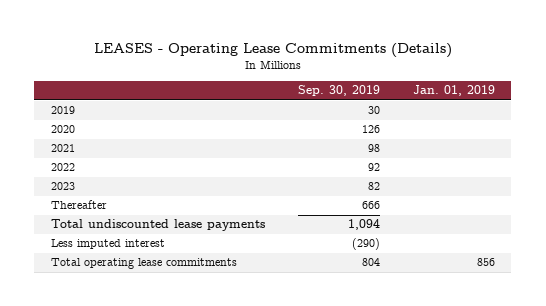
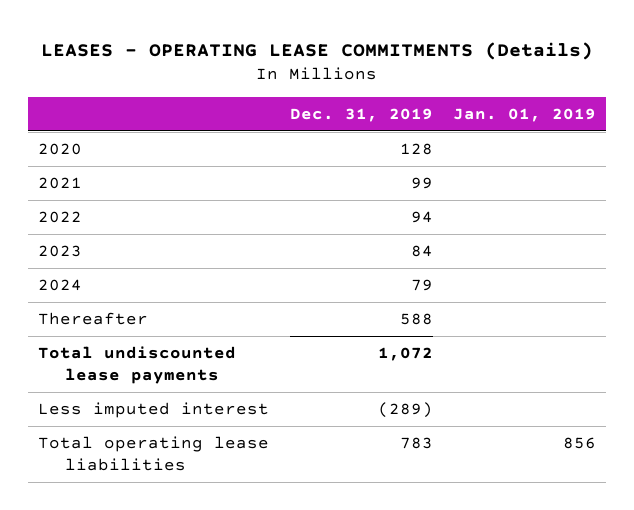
[93,42,452,58] LEASES - Operating Lease Commitments (Details) -> [41,41,594,60] LEASES - OPERATING LEASE COMMITMENTS (Details)
[297,85,380,97] Sep. 30, 2019 -> none
none -> [289,107,433,122] Dec. 31, 2019
[50,106,75,115] 2019 -> none
none -> [38,279,83,292] 2024
[50,258,237,270] Total operating lease commitments -> [38,436,270,472] Total operating lease liabilities

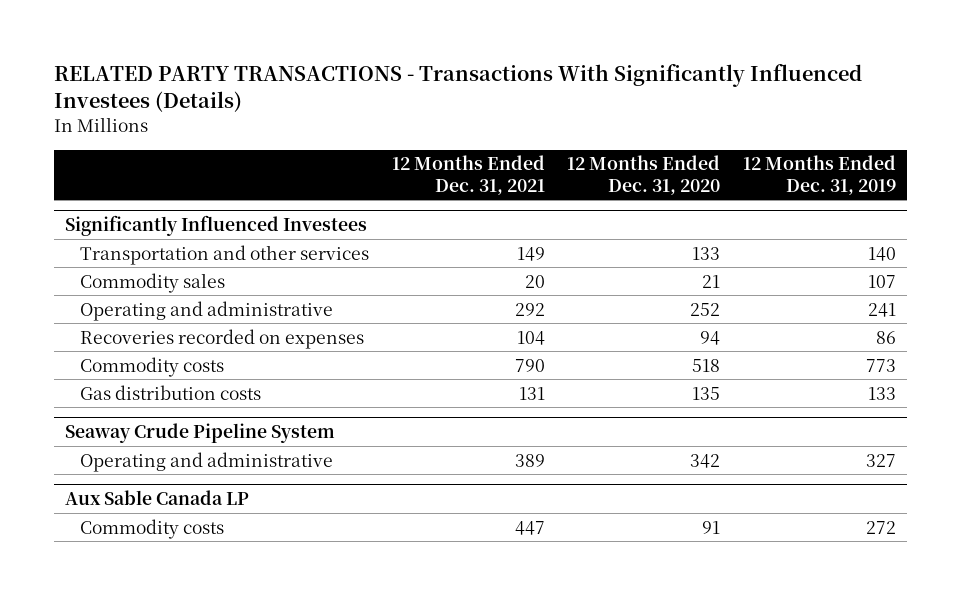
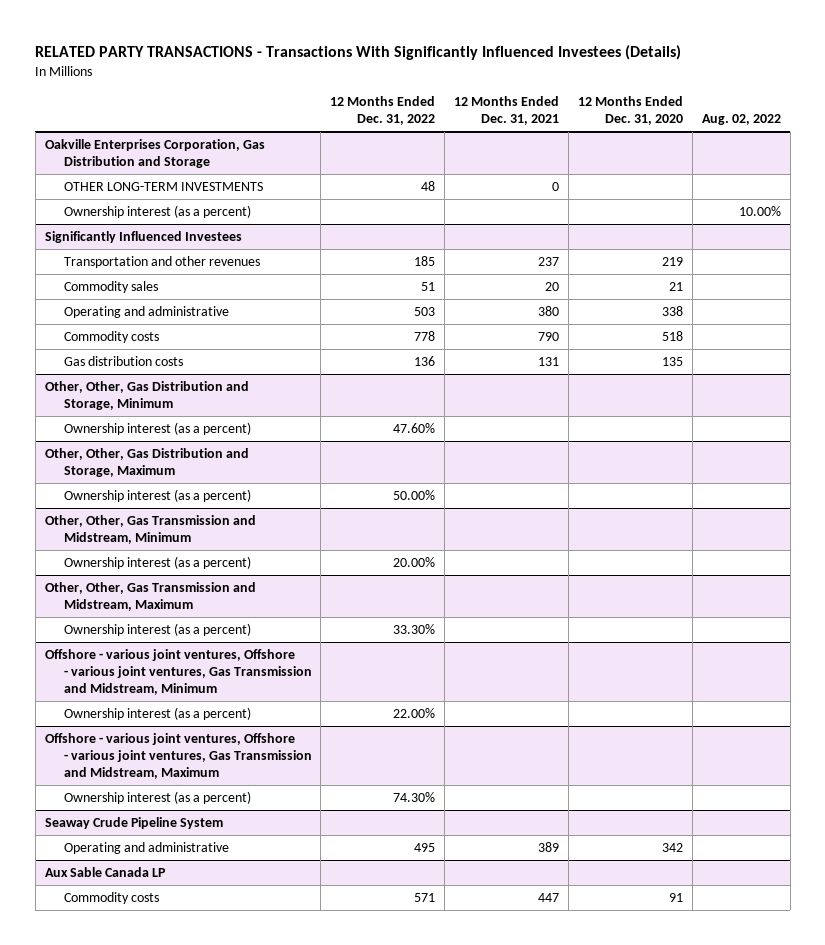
[742,155,896,195] 12 Months Ended Dec. 31, 2019 -> none
none -> [330,96,436,126] 12 Months Ended Dec. 31, 2022
none -> [701,114,781,126] Aug. 02, 2022
none -> [44,138,265,168] Oakville Enterprises Corporation, Gas Distribution and Storage
none -> [63,181,263,191] OTHER LONG-TERM INVESTMENTS
none -> [63,204,251,218] Ownership interest (as a percent)
[80,244,370,265] Transportation and other services -> [63,255,260,268] Transportation and other revenues
[516,246,545,261] 149 -> [538,256,560,266] 237
[692,246,721,260] 133 -> [661,256,683,266] 219
[80,328,365,349] Recoveries recorded on expenses -> none
[514,302,545,316] 292 -> [538,305,560,316] 380
[690,302,721,316] 252 -> [661,305,683,316] 338
none -> [44,380,249,410] Other, Other, Gas Distribution and Storage, Minimum
none -> [63,421,251,435] Ownership interest (as a percent)
none -> [44,447,249,477] Other, Other, Gas Distribution and Storage, Maximum
none -> [63,488,251,502] Ownership interest (as a percent)
none -> [44,514,256,544] Other, Other, Gas Transmission and Midstream, Minimum
none -> [63,555,251,569] Ownership interest (as a percent)
none -> [44,581,256,611] Other, Other, Gas Transmission and Midstream, Maximum
none -> [63,622,251,636] Ownership interest (as a percent)
none -> [44,648,312,695] Offshore - various joint ventures, Offshore - various joint ventures, Gas Transmission and Midstream, Minimum
none -> [63,706,251,720] Ownership interest (as a percent)
none -> [44,732,312,779] Offshore - various joint ventures, Offshore - various joint ventures, Gas Transmission and Midstream, Maximum
none -> [63,790,251,804] Ownership interest (as a percent)

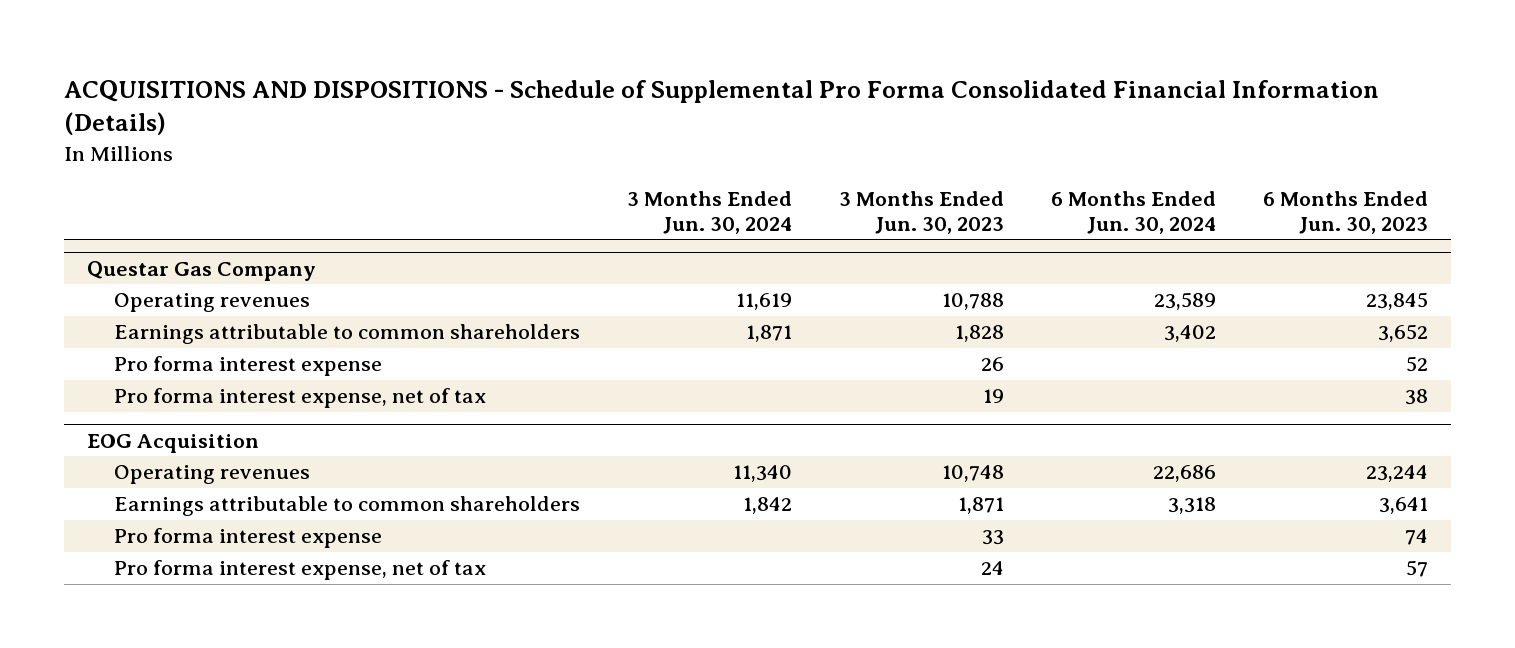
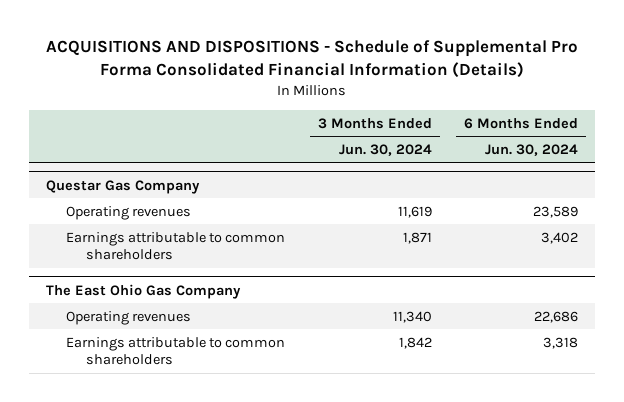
[839,190,1005,235] 3 Months Ended Jun. 30, 2023 -> none
[1262,190,1428,235] 6 Months Ended Jun. 30, 2023 -> none
[114,356,383,377] Pro forma interest expense -> none
[114,388,487,409] Pro forma interest expense, net of tax -> none
[87,433,260,453] EOG Acquisition -> [45,283,241,299] The East Ohio Gas Company
[114,528,383,549] Pro forma interest expense -> none
[114,560,487,581] Pro forma interest expense, net of tax -> none

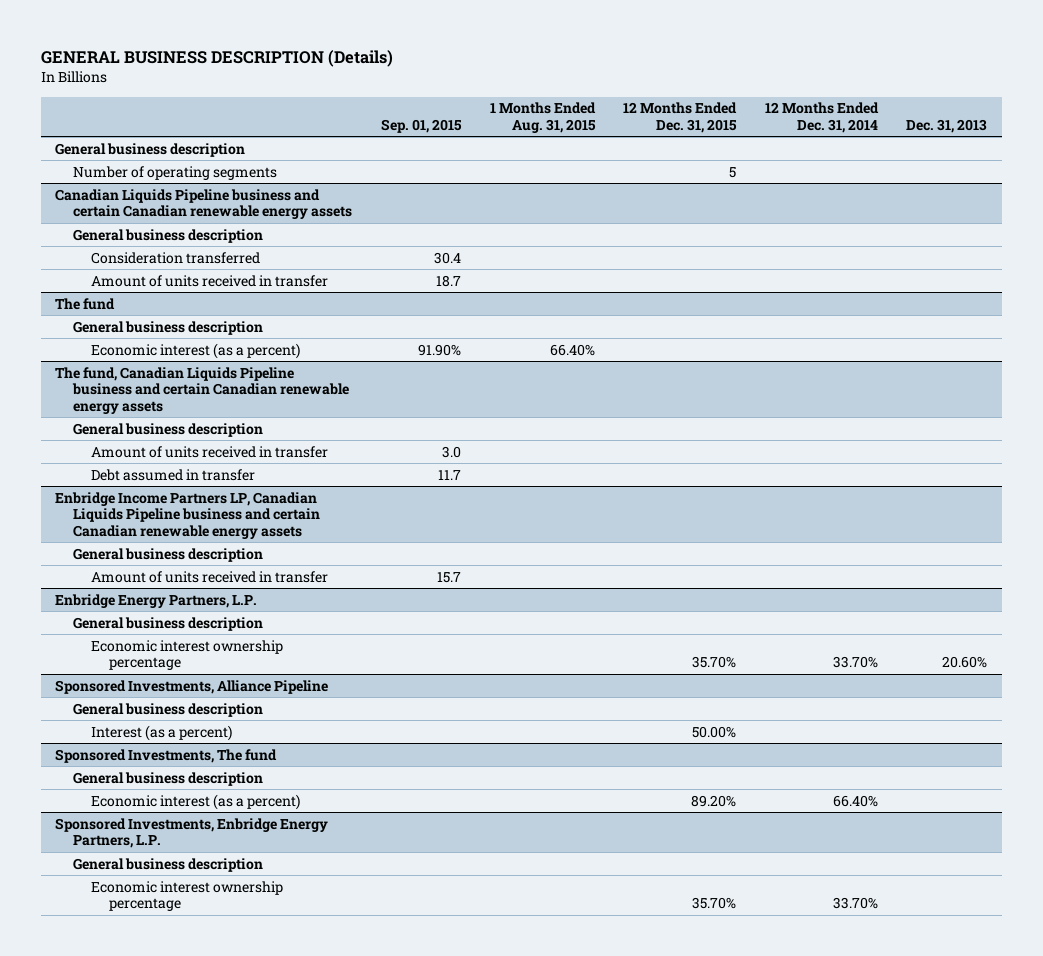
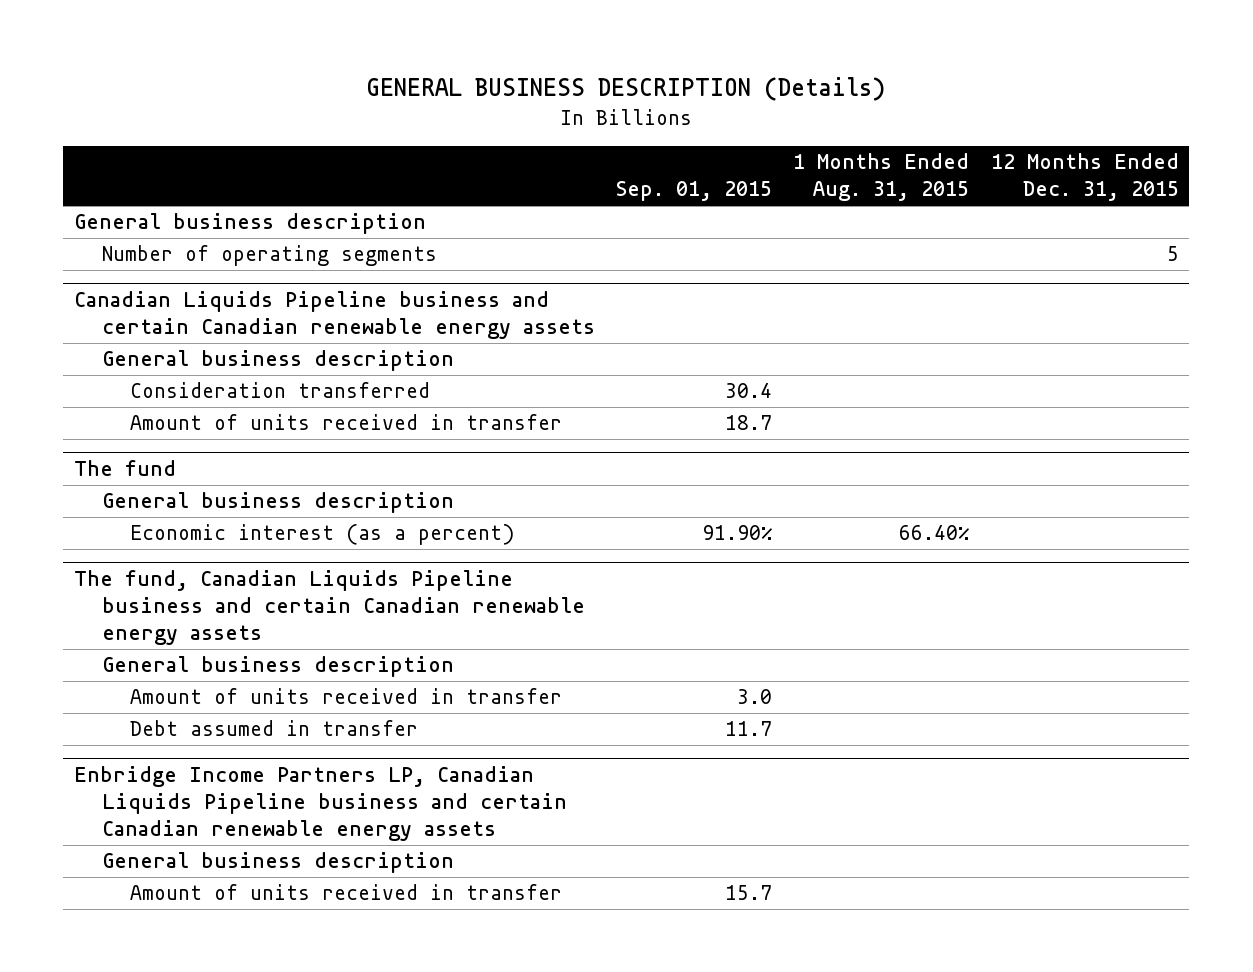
[764,102,879,133] 12 Months Ended Dec. 31, 2014 -> none
[906,118,988,133] Dec. 31, 2013 -> none
[55,593,258,608] Enbridge Energy Partners, L.P. -> none
[73,616,264,631] General business description -> none
[91,639,284,671] Economic interest ownership percentage -> none
[55,679,329,694] Sponsored Investments, Alliance Pipeline -> none
[73,702,264,717] General business description -> none
[91,724,233,741] Interest (as a percent) -> none
[55,748,278,763] Sponsored Investments, The fund -> none
[73,771,264,786] General business description -> none
[91,793,301,810] Economic interest (as a percent) -> none
[55,817,329,849] Sponsored Investments, Enbridge Energy Partners, L.P. -> none
[73,857,264,872] General business description -> none
[91,880,284,912] Economic interest ownership percentage -> none

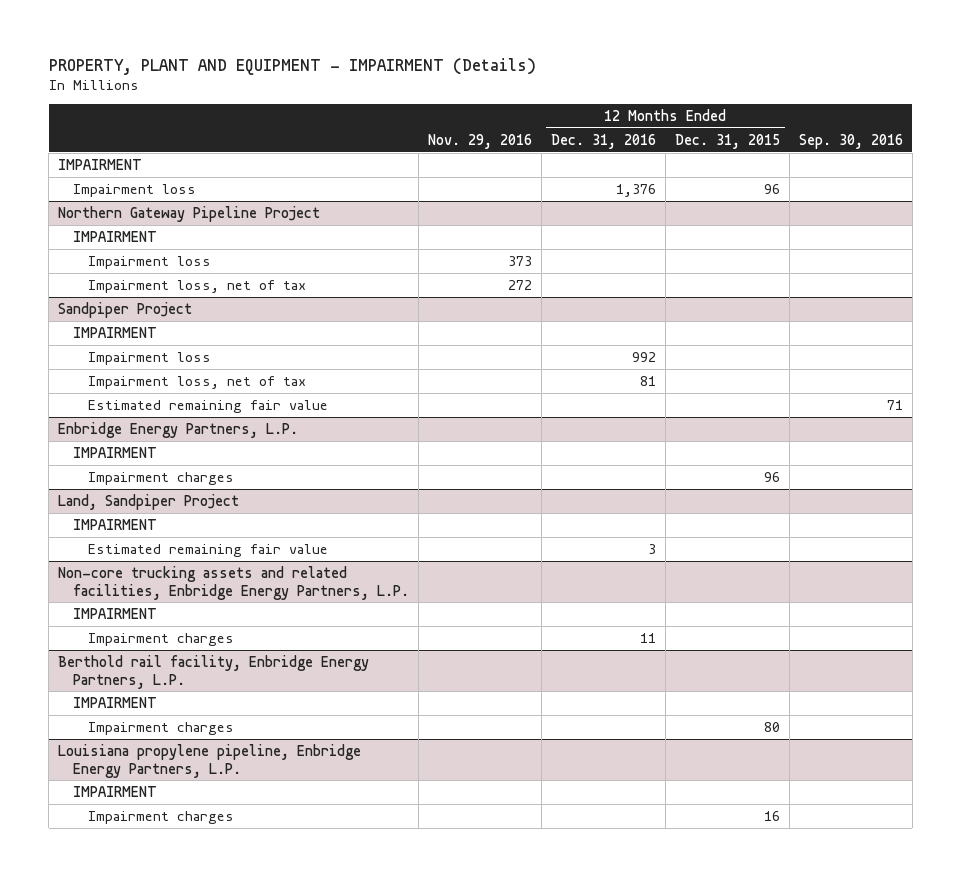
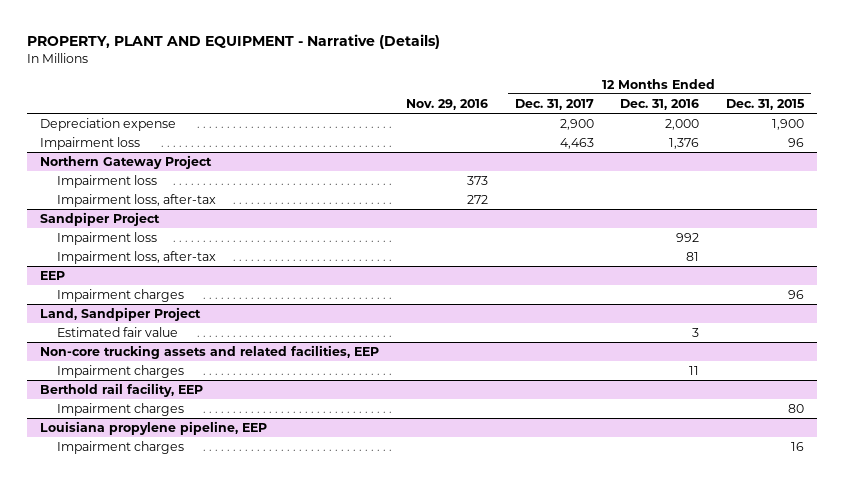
[48,57,536,75] PROPERTY, PLANT AND EQUIPMENT - IMPAIRMENT (Details) -> [26,33,440,49] PROPERTY, PLANT AND EQUIPMENT - Narrative (Details)
[798,133,903,149] Sep. 30, 2016 -> none
none -> [514,98,594,110] Dec. 31, 2017
[58,158,143,170] IMPAIRMENT -> none
none -> [39,117,176,131] Depreciation expense
[73,230,158,242] IMPAIRMENT -> none
[58,205,321,222] Northern Gateway Pipeline Project -> [39,154,212,169] Northern Gateway Project
[87,279,306,293] Impairment loss, net of tax -> [56,193,216,207] Impairment loss, after-tax
[73,326,158,338] IMPAIRMENT -> none
[87,399,328,413] Estimated remaining fair value -> none
[73,446,158,458] IMPAIRMENT -> none
[87,375,306,389] Impairment loss, net of tax -> [56,250,216,264] Impairment loss, after-tax
[58,421,299,438] Enbridge Energy Partners, L.P. -> [39,270,65,280] EEP
[73,518,158,530] IMPAIRMENT -> none
[73,607,158,619] IMPAIRMENT -> none
[87,543,328,557] Estimated remaining fair value -> [56,326,178,337] Estimated fair value
[58,565,410,600] Non-core trucking assets and related facilities, Enbridge Energy Partners, L.P. -> [39,344,379,359] Non-core trucking assets and related facilities, EEP
[73,696,158,708] IMPAIRMENT -> none
[58,654,370,689] Berthold rail facility, Enbridge Energy Partners, L.P. -> [39,382,203,397] Berthold rail facility, EEP
[73,785,158,797] IMPAIRMENT -> none
[58,743,362,778] Louisiana propylene pipeline, Enbridge Energy Partners, L.P. -> [39,420,267,435] Louisiana propylene pipeline, EEP

